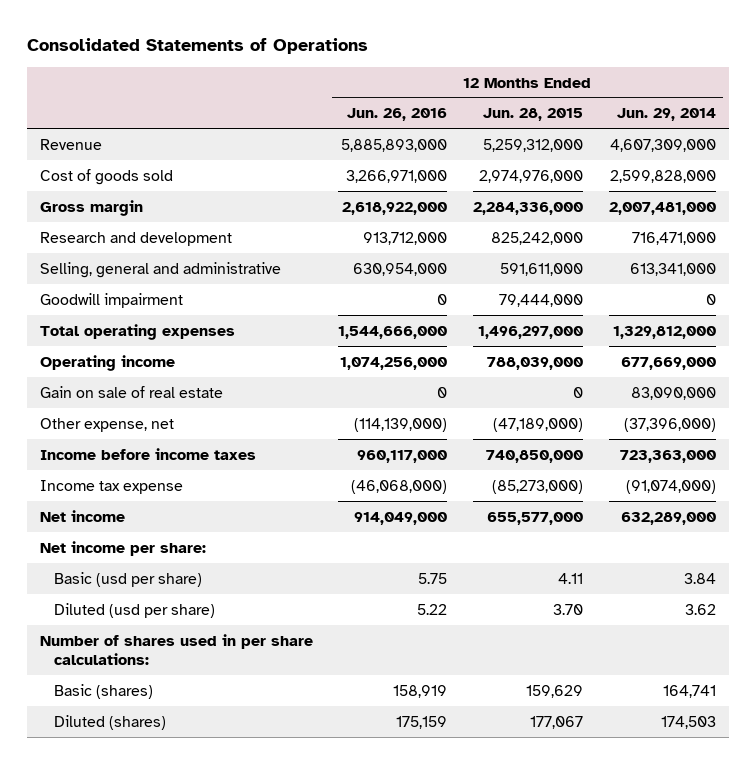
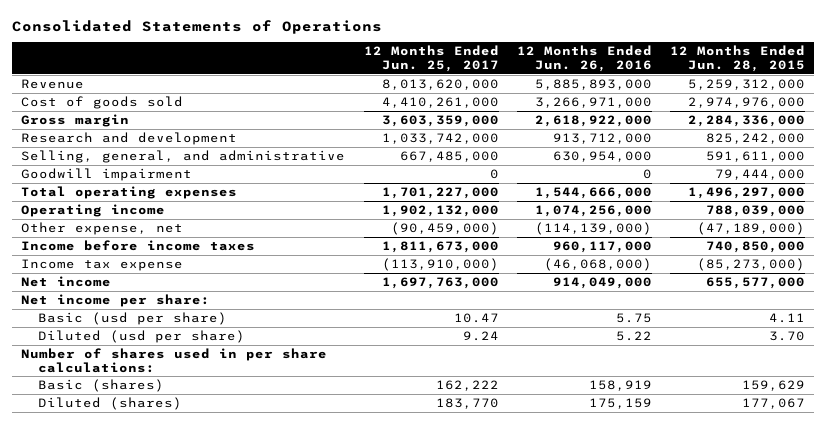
[617,108,717,122] Jun. 29, 2014 -> none
none -> [363,45,499,73] 12 Months Ended Jun. 25, 2017
[39,261,281,278] Selling, general and administrative -> [21,149,346,163] Selling, general, and administrative
[39,385,223,398] Gain on sale of real estate -> none

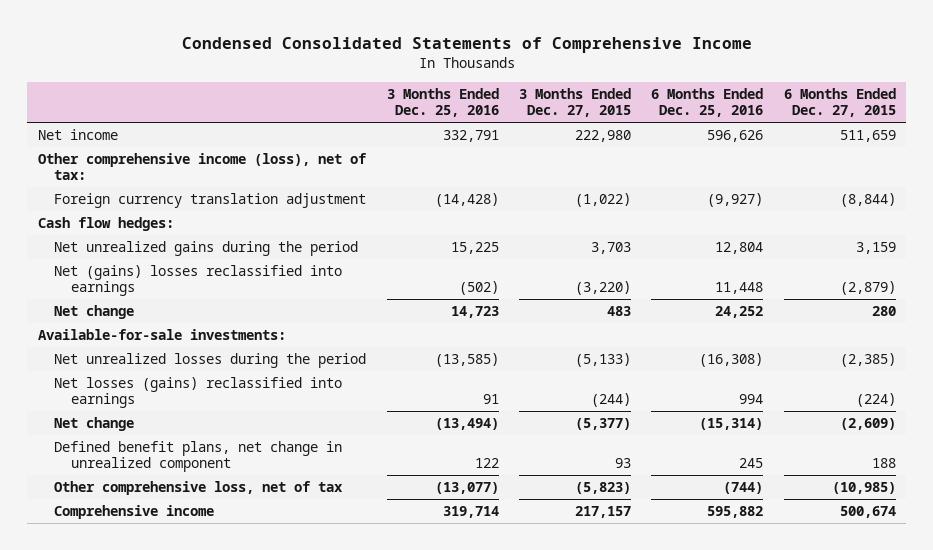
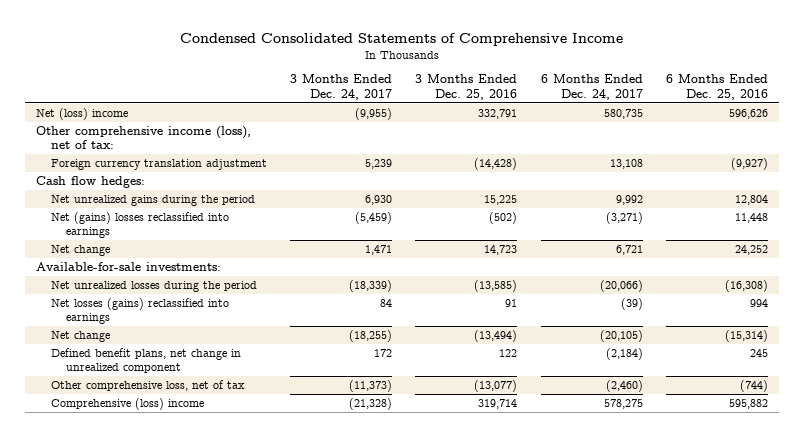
[519,87,632,118] 3 Months Ended Dec. 27, 2015 -> none
[783,87,896,118] 6 Months Ended Dec. 27, 2015 -> none
none -> [290,74,393,100] 3 Months Ended Dec. 24, 2017
none -> [540,74,643,100] 6 Months Ended Dec. 24, 2017
[37,129,118,141] Net income -> [36,107,129,120] Net (loss) income
[54,505,215,520] Comprehensive income -> [51,397,205,410] Comprehensive (loss) income

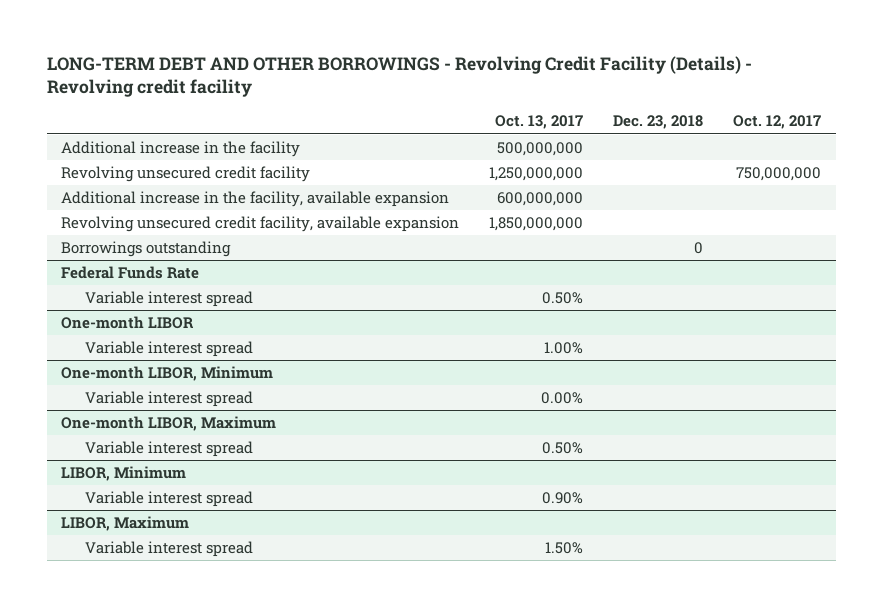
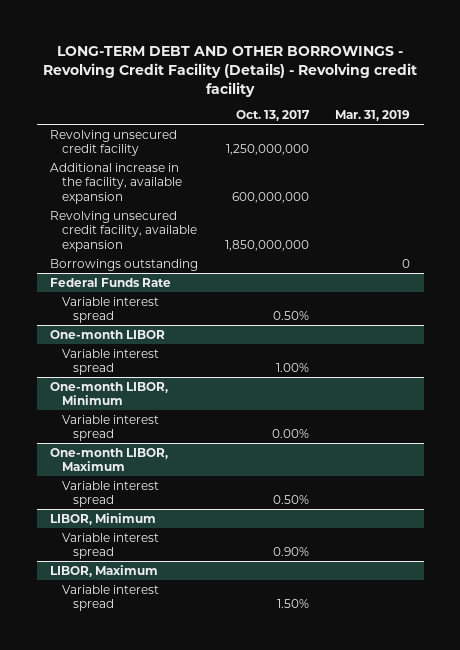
[612,115,703,130] Dec. 23, 2018 -> none
[732,115,821,130] Oct. 12, 2017 -> none
none -> [335,110,411,122] Mar. 31, 2019
[61,141,301,158] Additional increase in the facility -> none

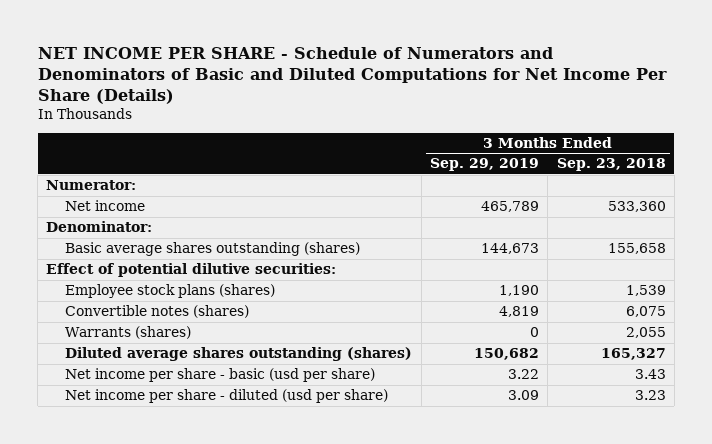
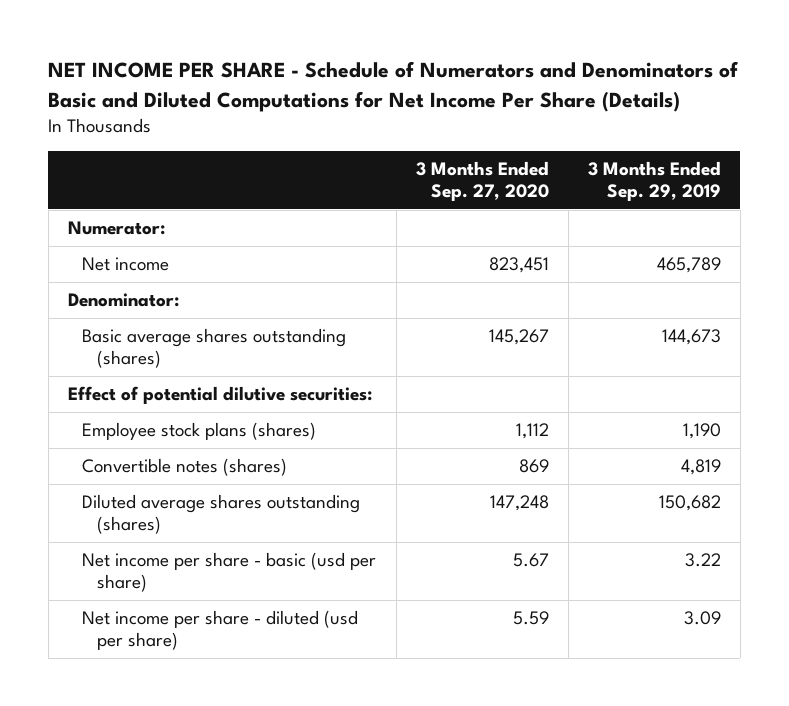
[556,158,666,172] Sep. 23, 2018 -> none
none -> [415,161,549,201] 3 Months Ended Sep. 27, 2020
[65,326,192,340] Warrants (shares) -> none

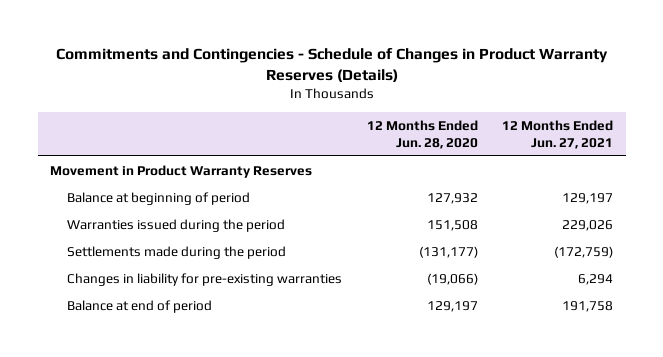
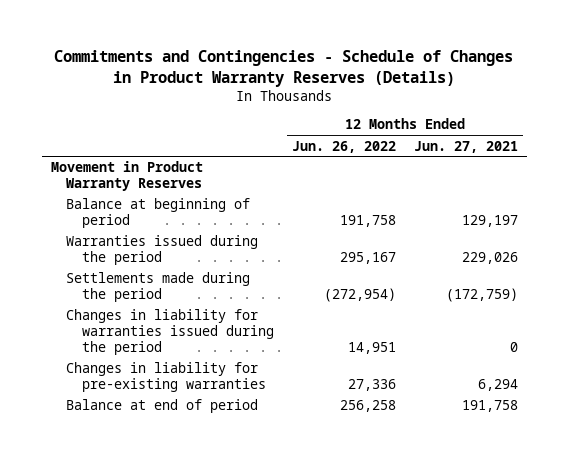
[366,119,478,149] 12 Months Ended Jun. 28, 2020 -> none
none -> [291,140,396,153] Jun. 26, 2022
none -> [66,309,274,356] Changes in liability for warranties issued during the period

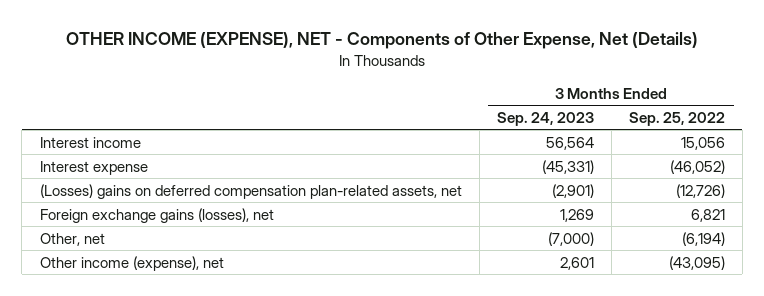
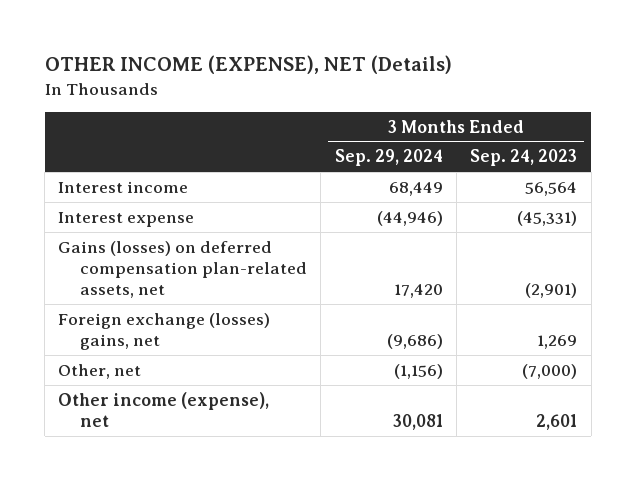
[66,32,699,50] OTHER INCOME (EXPENSE), NET - Components of Other Expense, Net (Details) -> [44,55,452,75] OTHER INCOME (EXPENSE), NET (Details)
[628,111,725,126] Sep. 25, 2022 -> none
none -> [334,149,443,167] Sep. 29, 2024
[39,183,462,199] (Losses) gains on deferred compensation plan-related assets, net -> [58,240,308,299] Gains (losses) on deferred compensation plan-related assets, net
[39,207,274,223] Foreign exchange gains (losses), net -> [58,312,271,350] Foreign exchange (losses) gains, net

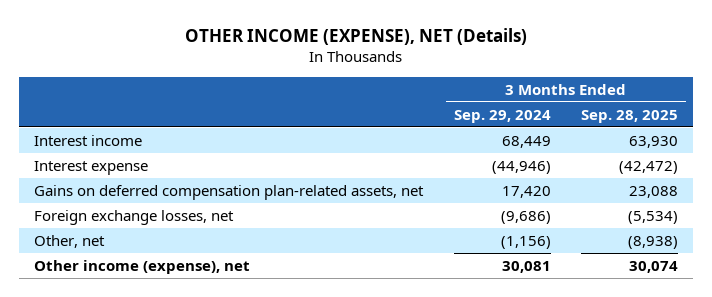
[470,149,578,167] Sep. 24, 2023 -> none
none -> [581,109,679,123] Sep. 28, 2025
[58,240,308,299] Gains (losses) on deferred compensation plan-related assets, net -> [34,184,425,200] Gains on deferred compensation plan-related assets, net
[58,312,271,350] Foreign exchange (losses) gains, net -> [34,209,235,225] Foreign exchange losses, net

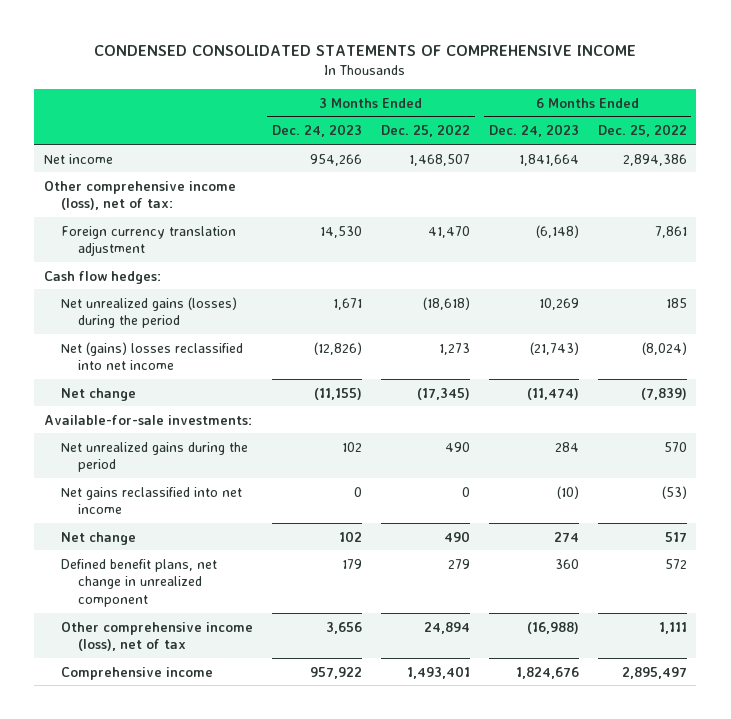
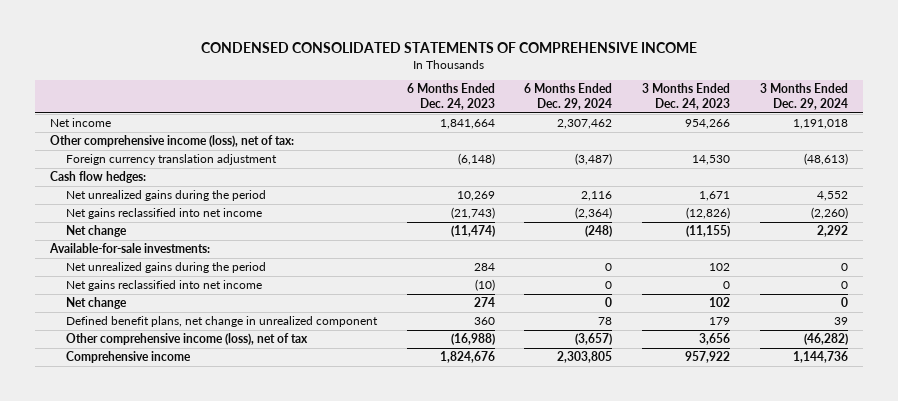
[380,124,470,138] Dec. 25, 2022 -> none
[597,124,687,138] Dec. 25, 2022 -> none
none -> [524,83,613,111] 6 Months Ended Dec. 29, 2024
none -> [760,83,849,111] 3 Months Ended Dec. 29, 2024
[61,296,238,329] Net unrealized gains (losses) during the period -> [65,190,266,202] Net unrealized gains during the period
[61,341,244,371] Net (gains) losses reclassified into net income -> [65,208,262,220] Net gains reclassified into net income

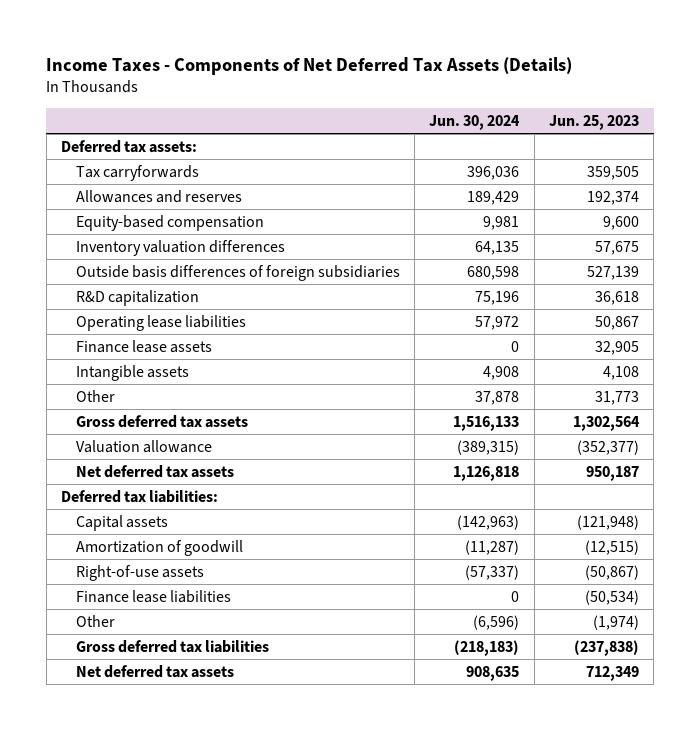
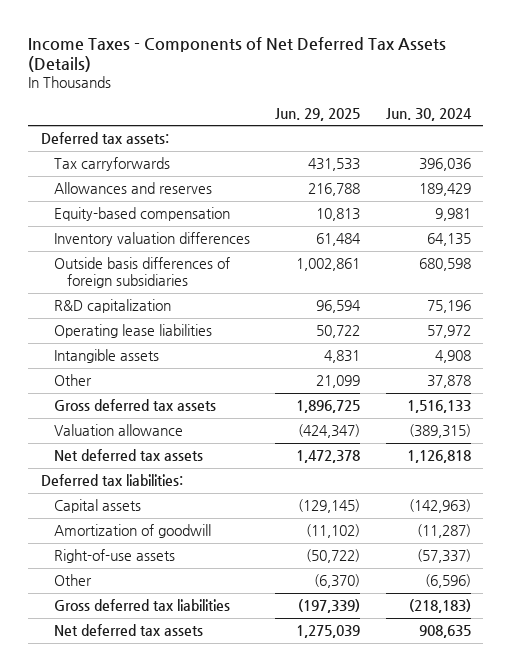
[548,114,639,130] Jun. 25, 2023 -> none
none -> [275,107,361,121] Jun. 29, 2025
[75,339,212,353] Finance lease assets -> none
[75,589,231,603] Finance lease liabilities -> none

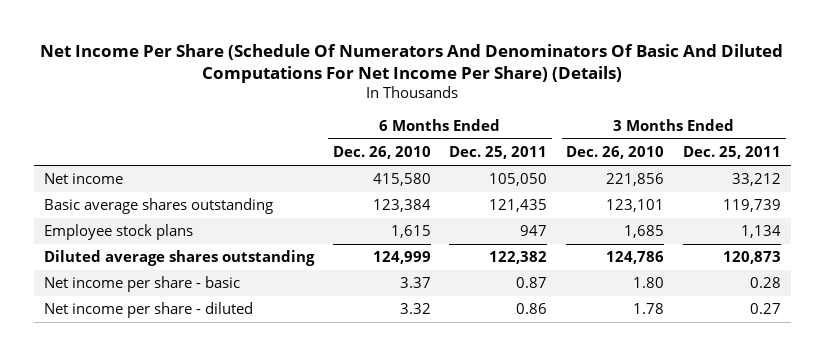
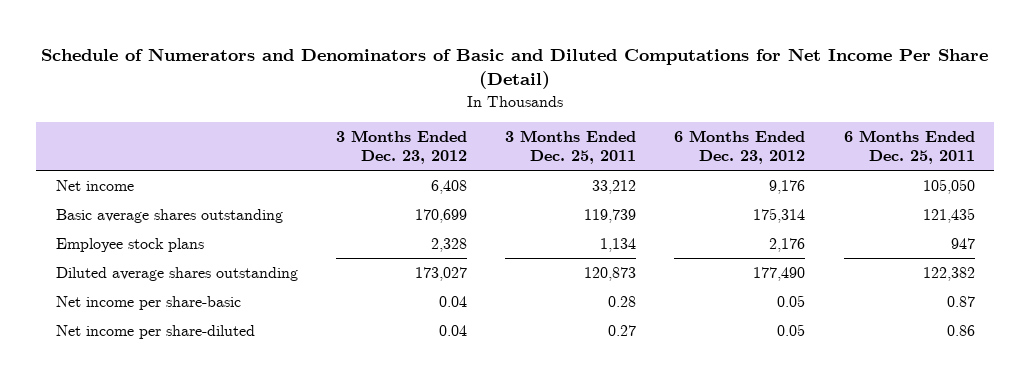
[40,43,784,83] Net Income Per Share (Schedule Of Numerators And Denominators Of Basic And Diluted Computations For Net Income Per Share) (Details) -> [41,47,989,90] Schedule of Numerators and Denominators of Basic and Diluted Computations for Net Income Per Share (Detail)
[332,146,431,160] Dec. 26, 2010 -> none
[566,146,665,160] Dec. 26, 2010 -> none
none -> [335,129,467,165] 3 Months Ended Dec. 23, 2012
none -> [674,129,806,165] 6 Months Ended Dec. 23, 2012
[43,276,240,293] Net income per share - basic -> [55,295,241,310] Net income per share-basic
[43,302,253,319] Net income per share - diluted -> [55,324,255,339] Net income per share-diluted

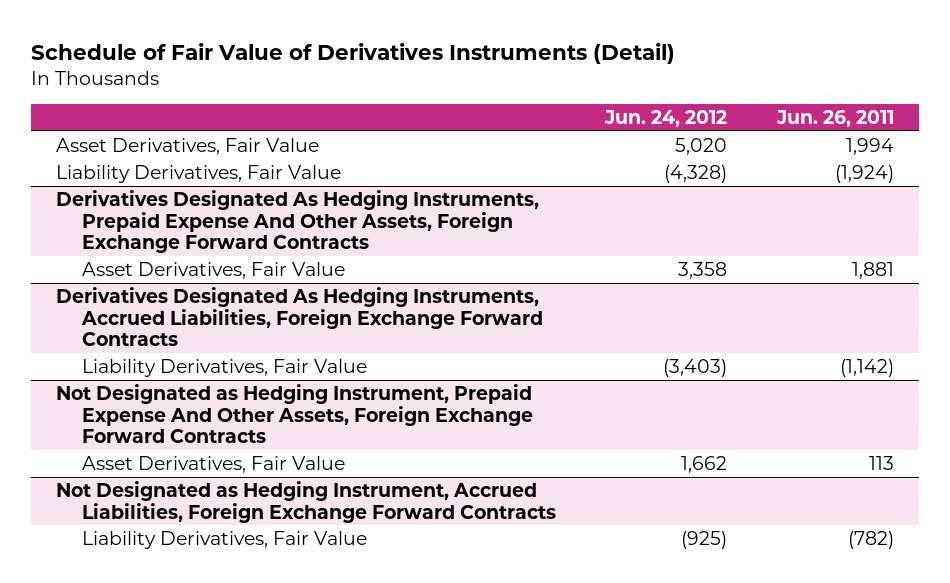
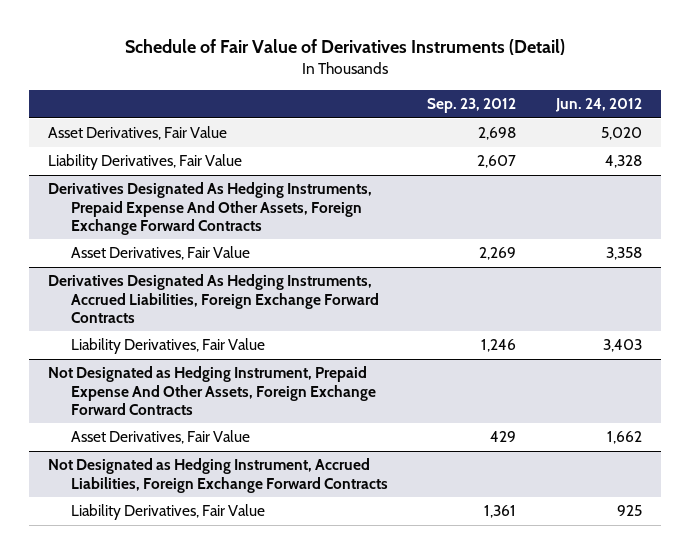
[776,110,895,128] Jun. 26, 2011 -> none
none -> [427,98,517,114] Sep. 23, 2012
[664,164,728,183] (4,328) -> [604,155,642,169] 4,328
[663,358,728,377] (3,403) -> [602,339,642,353] 3,403
[681,530,728,549] (925) -> [616,505,642,517] 925

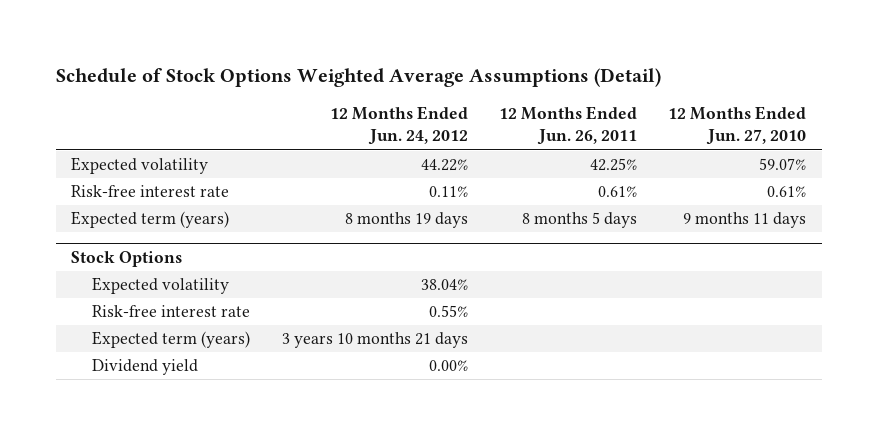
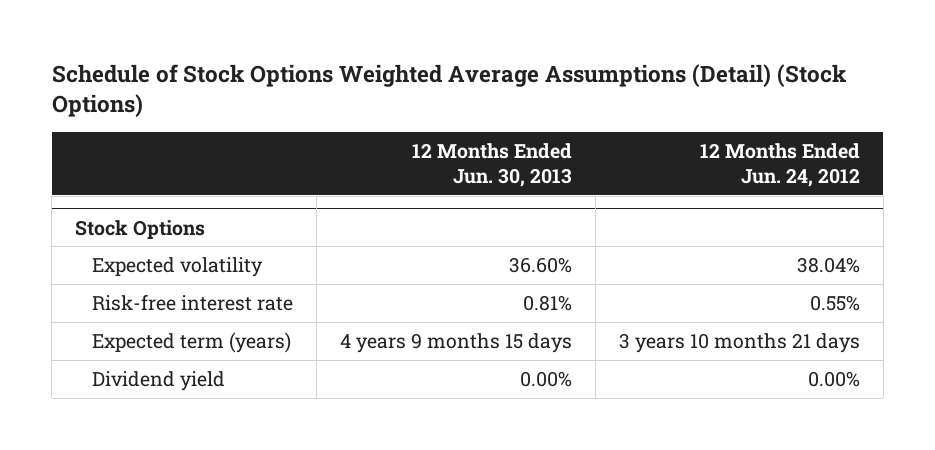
[55,68,661,88] Schedule of Stock Options Weighted Average Assumptions (Detail) -> [51,63,847,118] Schedule of Stock Options Weighted Average Assumptions (Detail) (Stock Options)
[498,106,637,146] 12 Months Ended Jun. 26, 2011 -> none
[668,106,807,146] 12 Months Ended Jun. 27, 2010 -> none
none -> [411,142,572,187] 12 Months Ended Jun. 30, 2013
[71,157,209,175] Expected volatility -> none
[71,185,230,198] Risk-free interest rate -> none
[71,211,230,229] Expected term (years) -> none

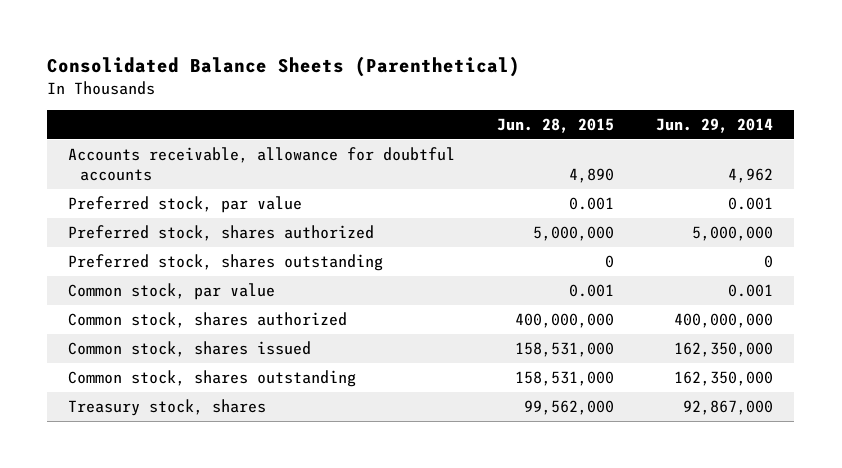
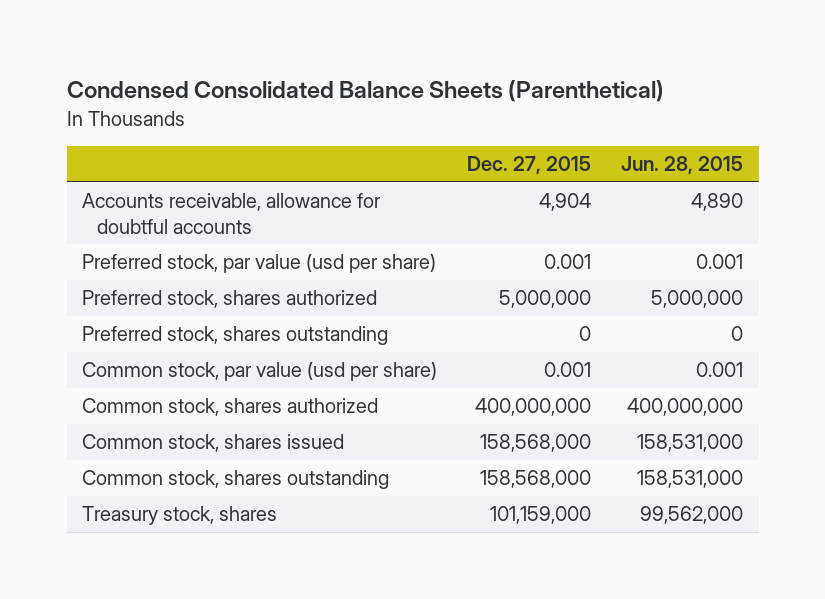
[47,56,521,78] Consolidated Balance Sheets (Parenthetical) -> [66,80,664,103] Condensed Consolidated Balance Sheets (Parenthetical)
[656,118,774,134] Jun. 29, 2014 -> none
none -> [467,156,592,175] Dec. 27, 2015
[68,195,303,213] Preferred stock, par value -> [81,253,436,274] Preferred stock, par value (usd per share)
[68,282,276,300] Common stock, par value -> [81,361,437,382] Common stock, par value (usd per share)

